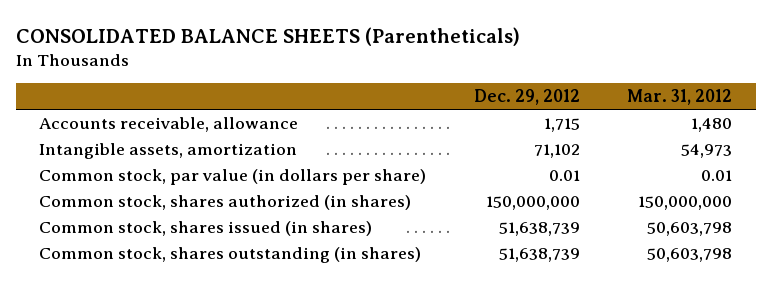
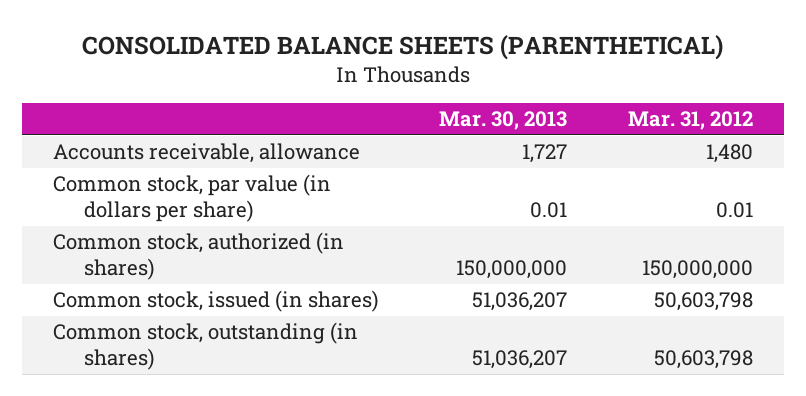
[15,26,520,46] CONSOLIDATED BALANCE SHEETS (Parentheticals) -> [81,35,723,61] CONSOLIDATED BALANCE SHEETS (PARENTHETICAL)
[473,89,580,106] Dec. 29, 2012 -> none
none -> [439,111,568,131] Mar. 30, 2013
[39,143,298,160] Intangible assets, amortization -> none
[39,195,412,211] Common stock, shares authorized (in shares) -> [52,232,344,281] Common stock, authorized (in shares)
[39,221,373,237] Common stock, shares issued (in shares) -> [52,290,379,313] Common stock, issued (in shares)
[39,247,422,264] Common stock, shares outstanding (in shares) -> [52,322,358,371] Common stock, outstanding (in shares)

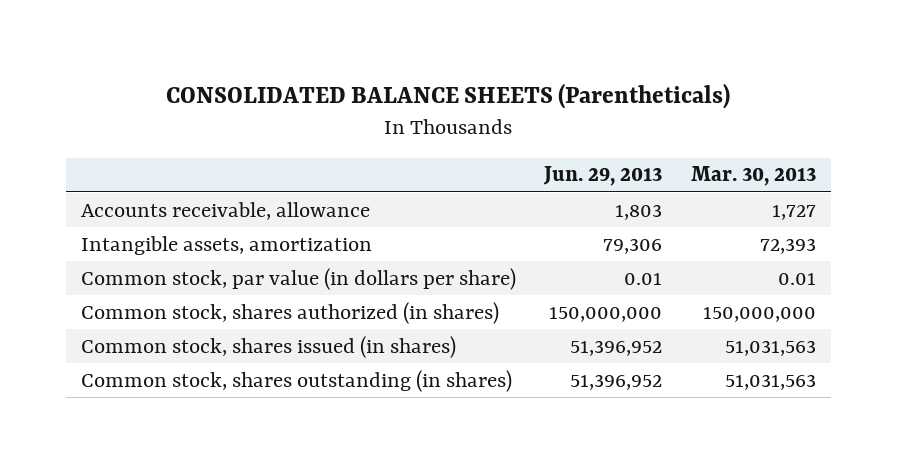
[81,35,723,61] CONSOLIDATED BALANCE SHEETS (PARENTHETICAL) -> [166,82,731,109] CONSOLIDATED BALANCE SHEETS (Parentheticals)
[628,111,754,131] Mar. 31, 2012 -> none
none -> [543,166,663,187] Jun. 29, 2013
none -> [80,235,372,255] Intangible assets, amortization
[52,232,344,281] Common stock, authorized (in shares) -> [80,301,499,324] Common stock, shares authorized (in shares)
[52,290,379,313] Common stock, issued (in shares) -> [80,335,456,358] Common stock, shares issued (in shares)
[472,292,568,312] 51,036,207 -> [725,339,817,356] 51,031,563
[52,322,358,371] Common stock, outstanding (in shares) -> [80,369,512,392] Common stock, shares outstanding (in shares)
[472,350,568,370] 51,036,207 -> [725,373,817,390] 51,031,563

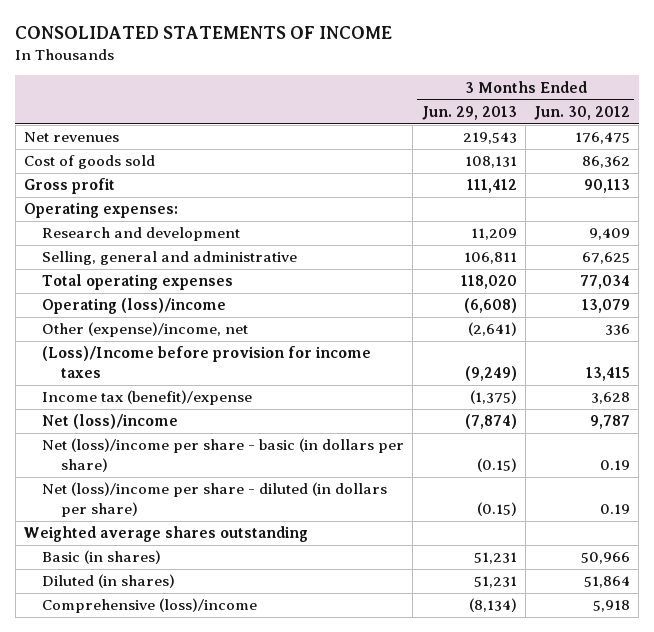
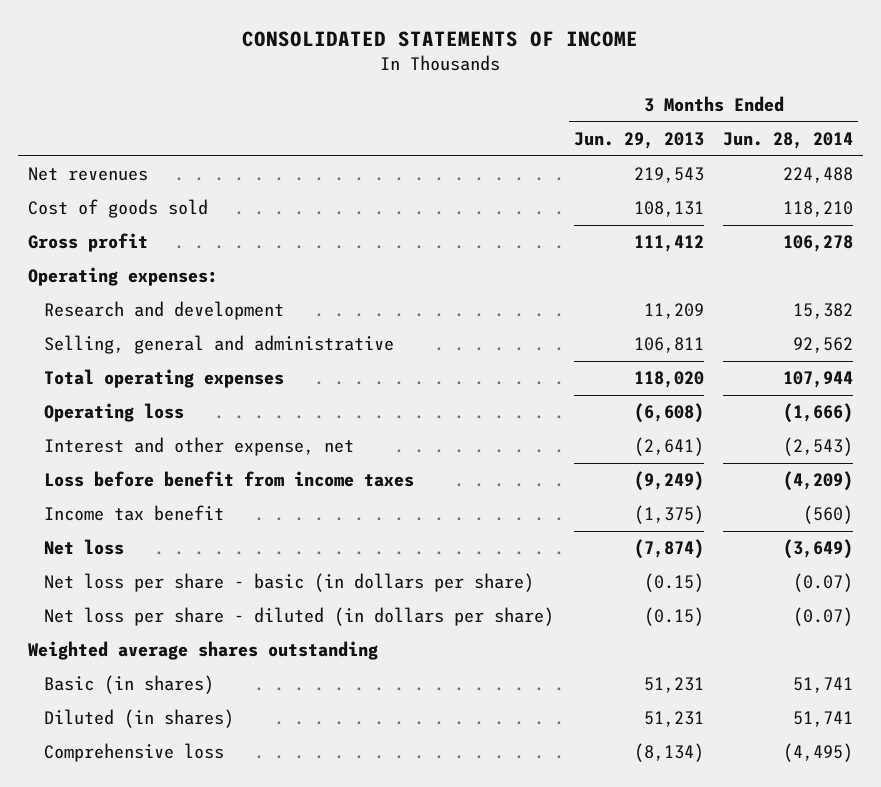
[533,105,630,120] Jun. 30, 2012 -> none
none -> [723,132,854,150] Jun. 28, 2014
[42,298,227,315] Operating (loss)/income -> [44,403,185,423] Operating loss
[42,322,249,338] Other (expense)/income, net -> [44,437,355,457] Interest and other expense, net
[42,346,372,379] (Loss)/Income before provision for income taxes -> [44,471,415,488] Loss before benefit from income taxes
[42,390,253,406] Income tax (benefit)/expense -> [44,505,225,522] Income tax benefit
[42,414,179,430] Net (loss)/income -> [44,539,125,556] Net loss
[42,438,405,473] Net (loss)/income per share - basic (in dollars per share) -> [44,573,535,593] Net loss per share - basic (in dollars per share)
[42,482,388,518] Net (loss)/income per share - diluted (in dollars per share) -> [44,607,555,627] Net loss per share - diluted (in dollars per share)
[42,598,258,614] Comprehensive (loss)/income -> [44,743,225,763] Comprehensive loss

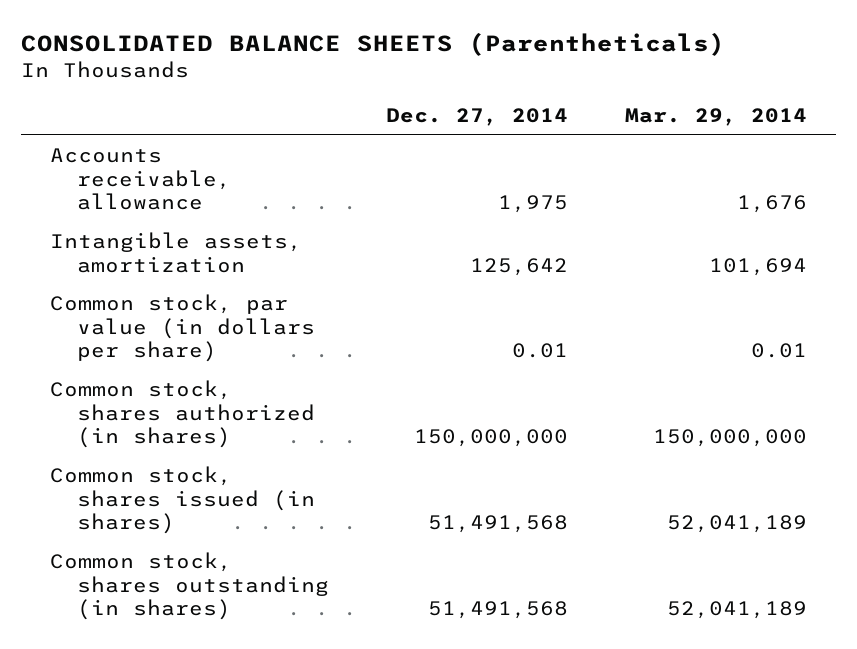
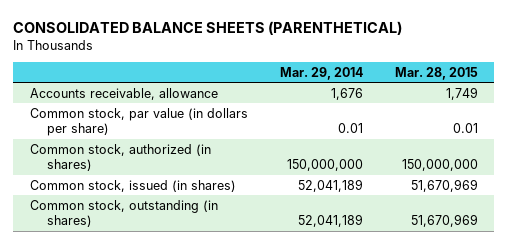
[21,32,726,57] CONSOLIDATED BALANCE SHEETS (Parentheticals) -> [13,20,403,35] CONSOLIDATED BALANCE SHEETS (PARENTHETICAL)
[386,108,569,127] Dec. 27, 2014 -> none
none -> [395,66,479,80] Mar. 28, 2015
[49,232,302,273] Intangible assets, amortization -> none
[49,380,315,449] Common stock, shares authorized (in shares) -> [29,143,211,172] Common stock, authorized (in shares)
[49,466,315,535] Common stock, shares issued (in shares) -> [29,179,236,192] Common stock, issued (in shares)
[49,552,329,621] Common stock, shares outstanding (in shares) -> [29,199,218,228] Common stock, outstanding (in shares)

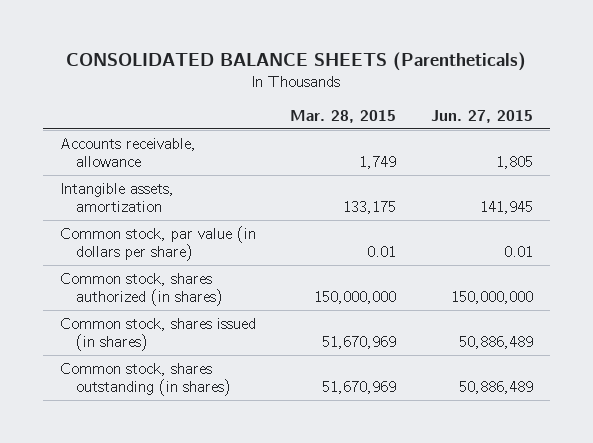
[13,20,403,35] CONSOLIDATED BALANCE SHEETS (PARENTHETICAL) -> [66,52,527,72] CONSOLIDATED BALANCE SHEETS (Parentheticals)
[279,66,363,80] Mar. 29, 2014 -> none
none -> [430,109,533,123] Jun. 27, 2015
none -> [59,182,174,213] Intangible assets, amortization
[29,143,211,172] Common stock, authorized (in shares) -> [59,272,224,307] Common stock, shares authorized (in shares)
[29,179,236,192] Common stock, issued (in shares) -> [59,317,256,352] Common stock, shares issued (in shares)
[29,199,218,228] Common stock, outstanding (in shares) -> [59,362,232,397] Common stock, shares outstanding (in shares)

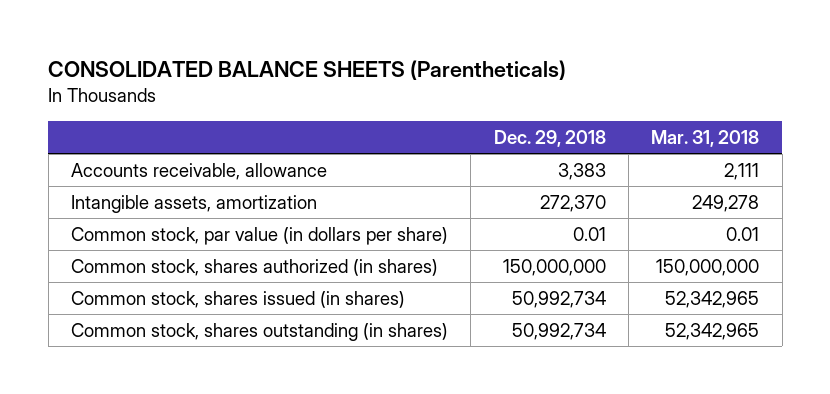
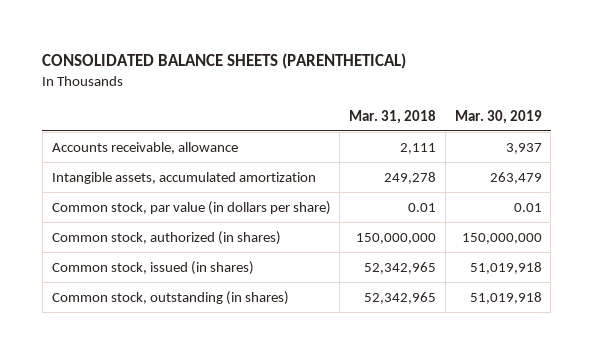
[48,60,567,81] CONSOLIDATED BALANCE SHEETS (Parentheticals) -> [42,52,407,69] CONSOLIDATED BALANCE SHEETS (PARENTHETICAL)
[493,130,606,148] Dec. 29, 2018 -> none
none -> [454,109,542,124] Mar. 30, 2019
[71,194,318,213] Intangible assets, amortization -> [51,171,316,184] Intangible assets, accumulated amortization
[71,258,439,276] Common stock, shares authorized (in shares) -> [51,230,281,245] Common stock, authorized (in shares)
[71,290,406,308] Common stock, shares issued (in shares) -> [51,260,254,275] Common stock, issued (in shares)
[71,322,449,341] Common stock, shares outstanding (in shares) -> [51,290,289,305] Common stock, outstanding (in shares)

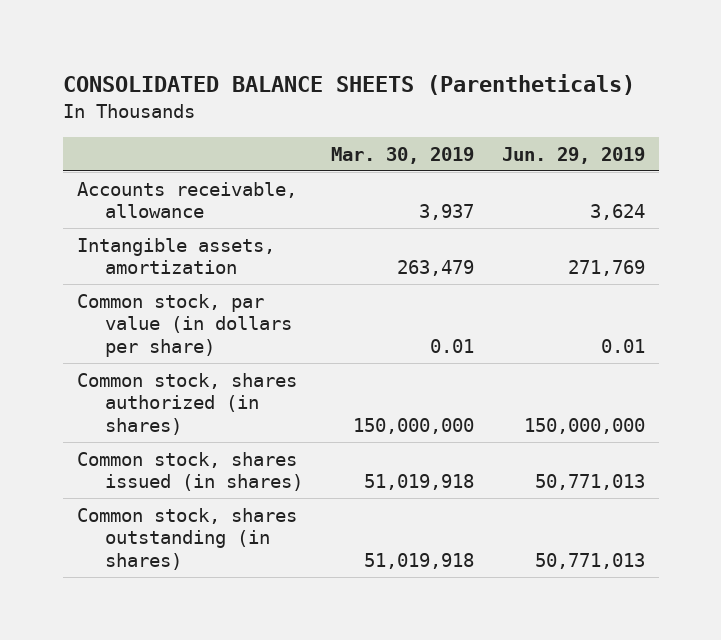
[42,52,407,69] CONSOLIDATED BALANCE SHEETS (PARENTHETICAL) -> [62,74,635,96] CONSOLIDATED BALANCE SHEETS (Parentheticals)
[349,109,437,124] Mar. 31, 2018 -> none
none -> [501,146,645,164] Jun. 29, 2019
[51,171,316,184] Intangible assets, accumulated amortization -> [76,237,275,275] Intangible assets, amortization
[51,230,281,245] Common stock, authorized (in shares) -> [76,372,297,435] Common stock, shares authorized (in shares)
[51,260,254,275] Common stock, issued (in shares) -> [76,451,303,492] Common stock, shares issued (in shares)
[51,290,289,305] Common stock, outstanding (in shares) -> [76,507,297,570] Common stock, shares outstanding (in shares)

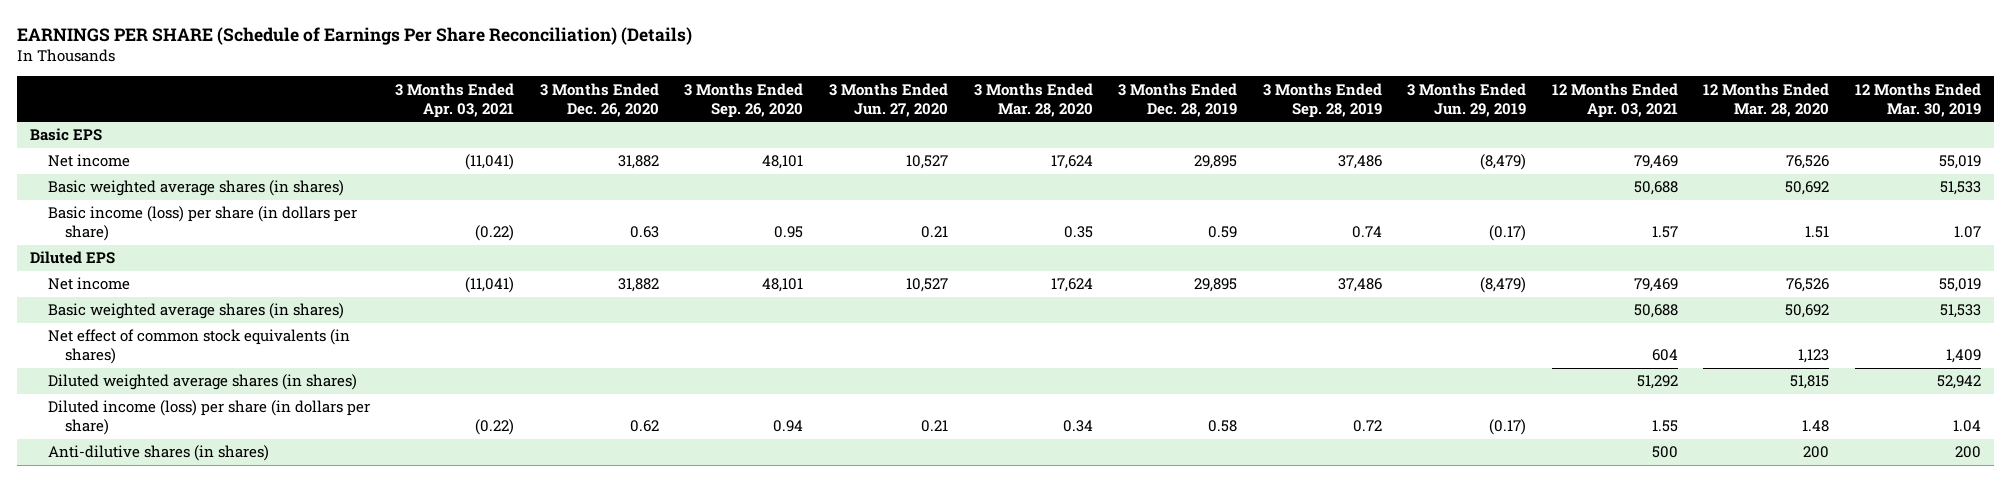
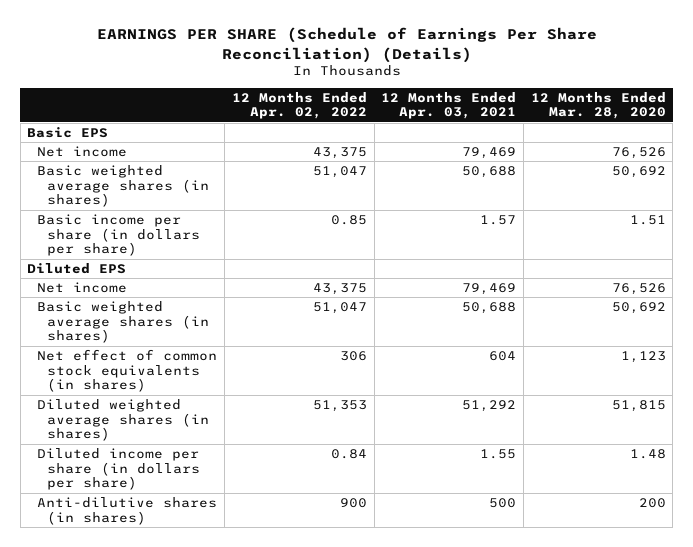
[395,82,515,118] 3 Months Ended Apr. 03, 2021 -> none
[539,82,659,117] 3 Months Ended Dec. 26, 2020 -> none
[684,82,804,118] 3 Months Ended Sep. 26, 2020 -> none
[829,82,949,117] 3 Months Ended Jun. 27, 2020 -> none
[973,82,1093,117] 3 Months Ended Mar. 28, 2020 -> none
[1118,82,1238,117] 3 Months Ended Dec. 28, 2019 -> none
[1262,82,1382,118] 3 Months Ended Sep. 28, 2019 -> none
[1407,82,1527,117] 3 Months Ended Jun. 29, 2019 -> none
[1854,82,1981,117] 12 Months Ended Mar. 30, 2019 -> none
none -> [231,91,367,120] 12 Months Ended Apr. 02, 2022
[47,206,357,242] Basic income (loss) per share (in dollars per share) -> [37,214,201,257] Basic income per share (in dollars per share)
[47,400,370,436] Diluted income (loss) per share (in dollars per share) -> [37,448,201,491] Diluted income per share (in dollars per share)

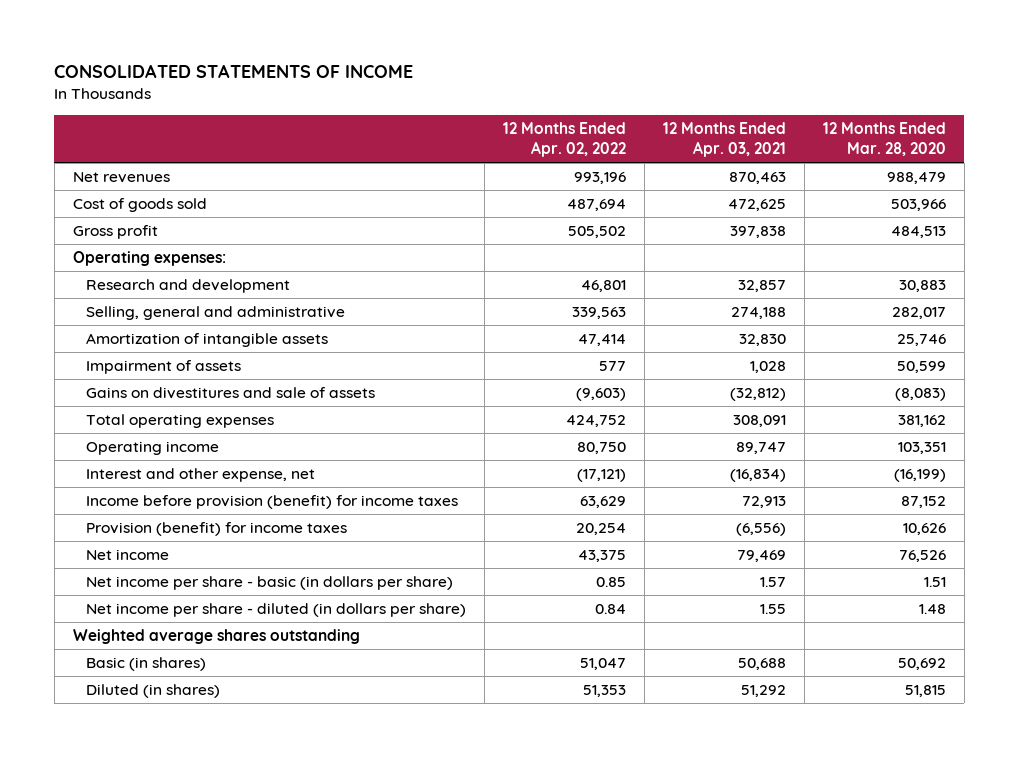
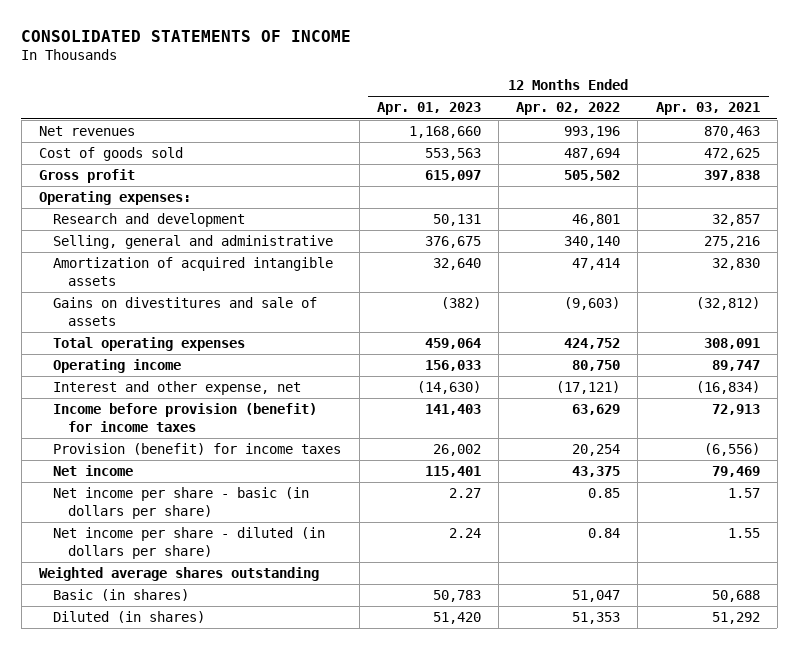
[822,122,946,157] 12 Months Ended Mar. 28, 2020 -> none
none -> [376,102,481,116] Apr. 01, 2023
[85,360,241,375] Impairment of assets -> none
[571,307,626,320] 339,563 -> [564,236,621,249] 340,140
[730,307,786,320] 274,188 -> [703,236,760,249] 275,216
[85,333,328,348] Amortization of intangible assets -> [53,257,334,286] Amortization of acquired intangible assets

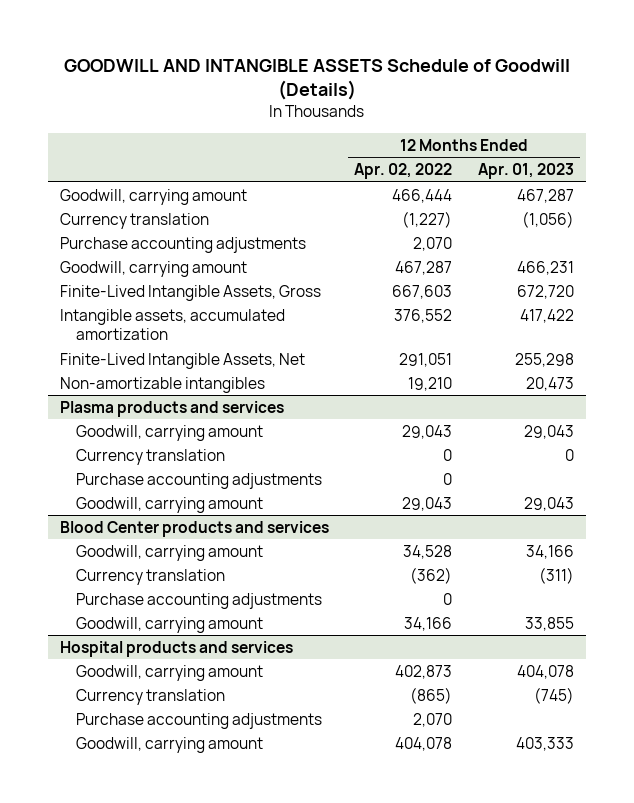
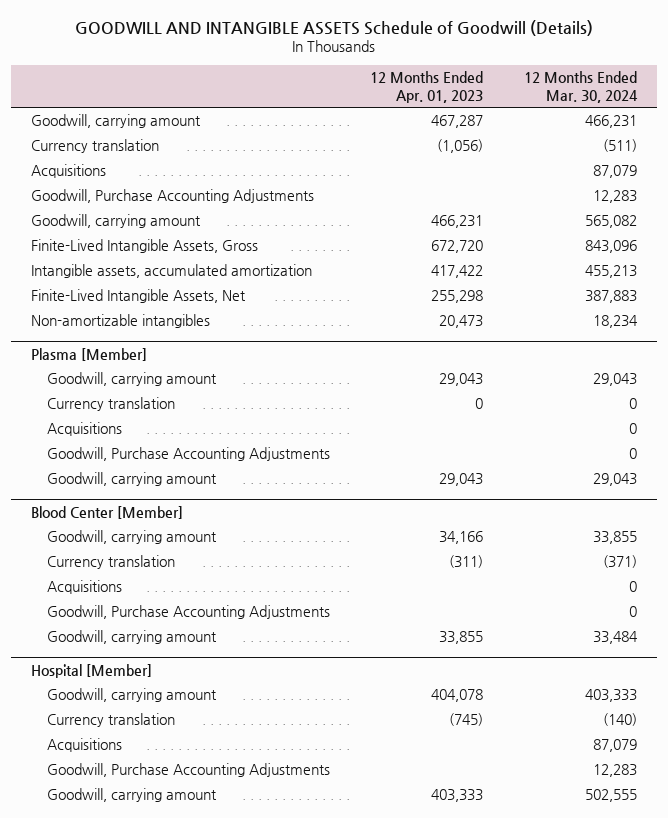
[354,163,453,180] Apr. 02, 2022 -> none
none -> [523,71,638,103] 12 Months Ended Mar. 30, 2024
none -> [31,164,107,179] Acquisitions
[60,236,307,253] Purchase accounting adjustments -> [31,189,315,204] Goodwill, Purchase Accounting Adjustments
[60,400,285,417] Plasma products and services -> [31,347,148,361] Plasma [Member]
none -> [47,422,123,437] Acquisitions
[76,472,323,489] Purchase accounting adjustments -> [47,447,331,462] Goodwill, Purchase Accounting Adjustments
[60,520,330,537] Blood Center products and services -> [31,505,184,519] Blood Center [Member]
none -> [47,580,123,595] Acquisitions
[76,592,323,609] Purchase accounting adjustments -> [47,605,331,620] Goodwill, Purchase Accounting Adjustments
[60,640,294,657] Hospital products and services -> [31,663,153,678] Hospital [Member]
none -> [47,738,123,753] Acquisitions
[76,712,323,729] Purchase accounting adjustments -> [47,763,331,778] Goodwill, Purchase Accounting Adjustments

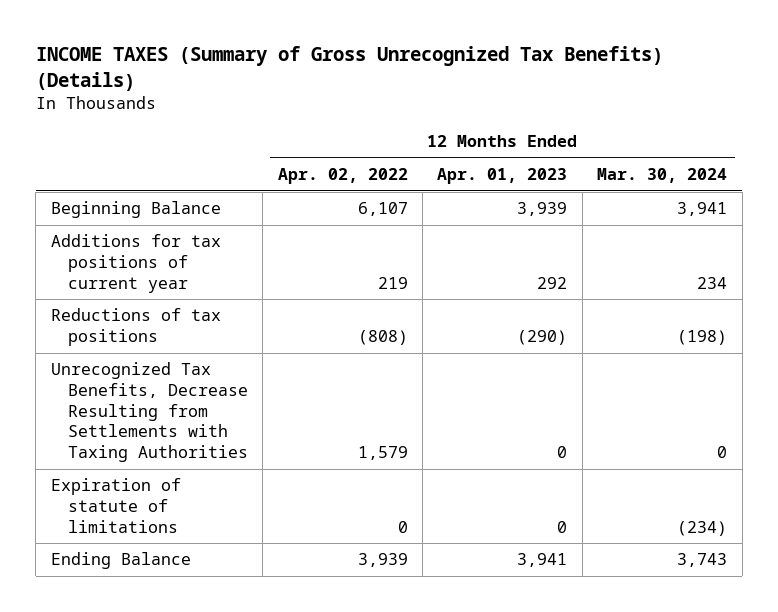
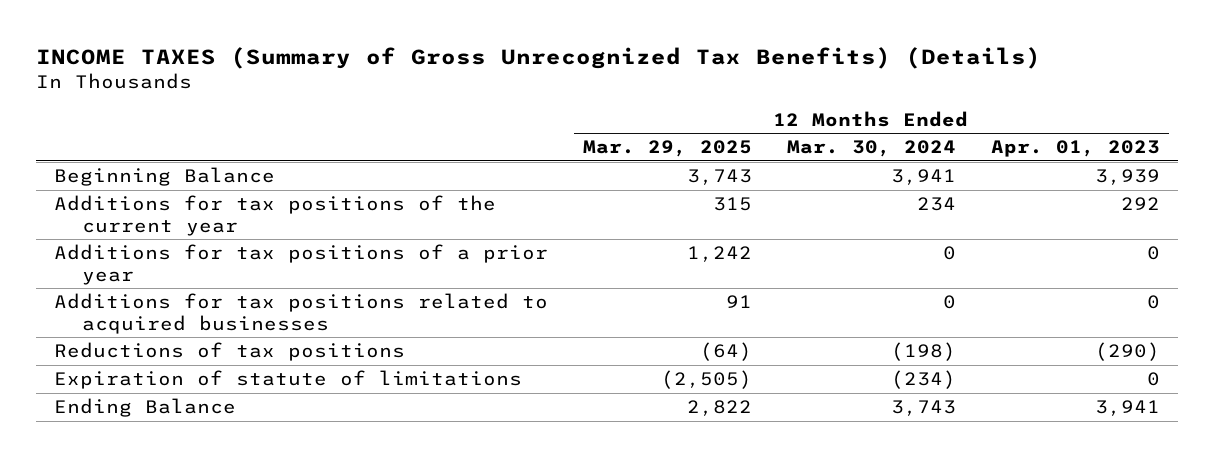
[277,168,408,185] Apr. 02, 2022 -> none
none -> [582,140,752,158] Mar. 29, 2025
[50,234,221,293] Additions for tax positions of current year -> [53,194,496,236] Additions for tax positions of the current year
none -> [53,243,548,285] Additions for tax positions of a prior year
none -> [53,292,548,334] Additions for tax positions related to acquired businesses
[50,362,248,462] Unrecognized Tax Benefits, Decrease Resulting from Settlements with Taxing Authorities -> none

